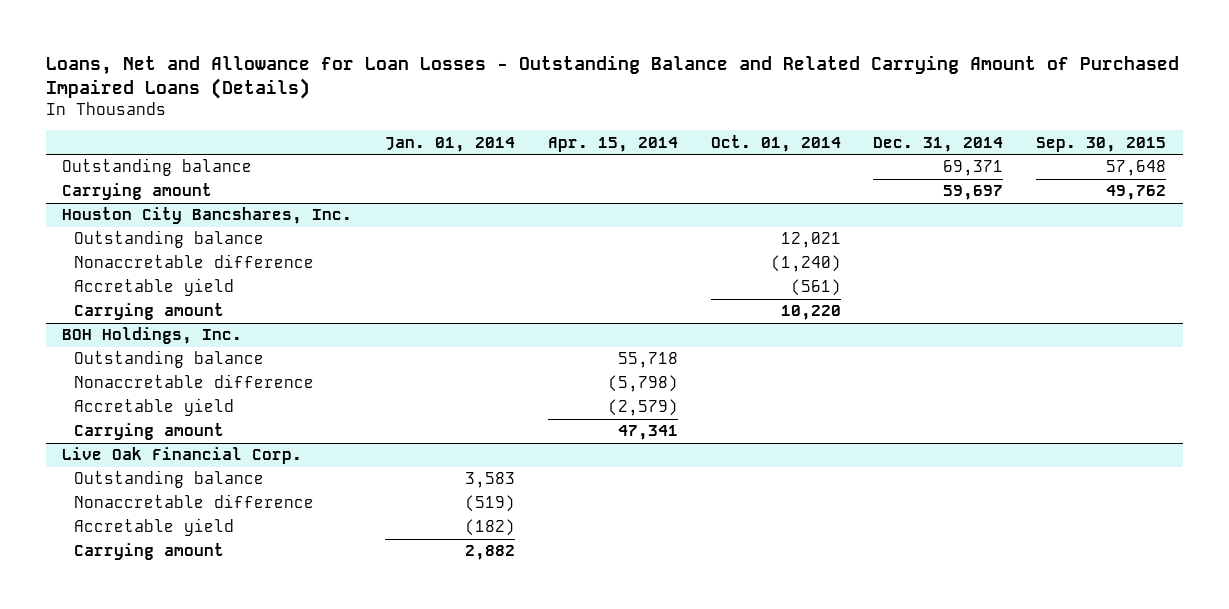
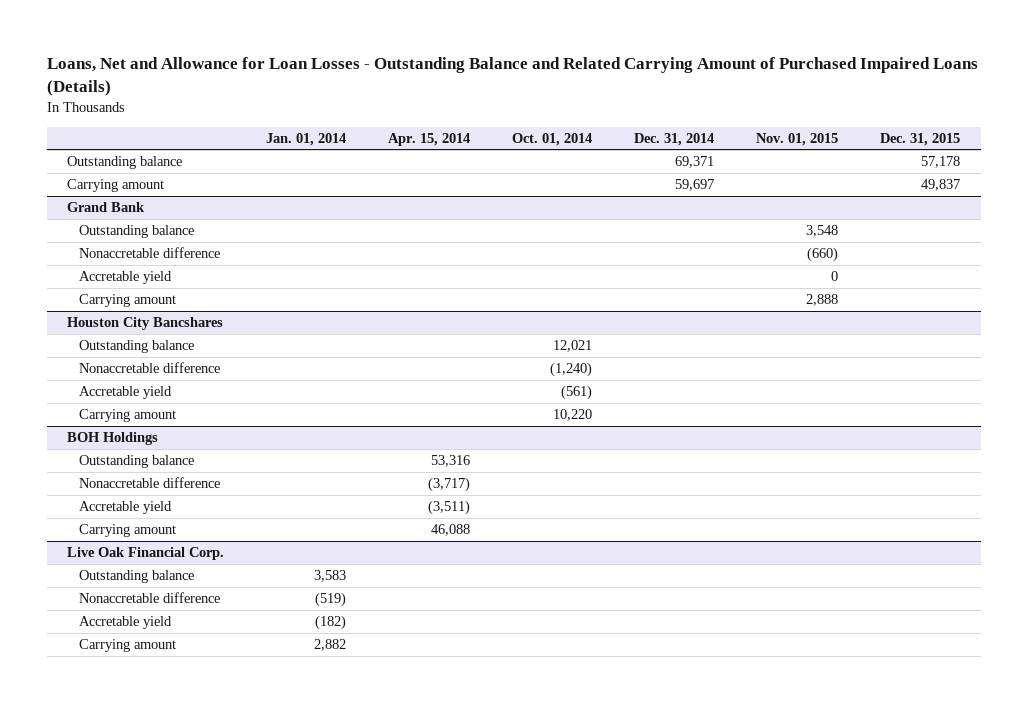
[1036,136,1167,152] Sep. 30, 2015 -> none
none -> [755,132,838,146] Nov. 01, 2015
none -> [879,132,960,146] Dec. 31, 2015
none -> [67,202,146,213] Grand Bank
none -> [79,225,195,239] Outstanding balance
none -> [79,247,221,259] Nonaccretable difference
none -> [79,271,173,285] Accretable yield
none -> [79,294,177,308] Carrying amount
[62,207,353,225] Houston City Bancshares, Inc. -> [67,317,224,331] Houston City Bancshares
[62,327,243,345] BOH Holdings, Inc. -> none
[74,350,265,369] Outstanding balance -> none
[74,374,315,389] Nonaccretable difference -> none
[74,398,235,417] Accretable yield -> none
[74,423,225,441] Carrying amount -> none
none -> [67,432,159,446] BOH Holdings
none -> [79,455,195,469] Outstanding balance
none -> [79,477,221,489] Nonaccretable difference
none -> [79,501,173,515] Accretable yield
none -> [79,524,177,538] Carrying amount

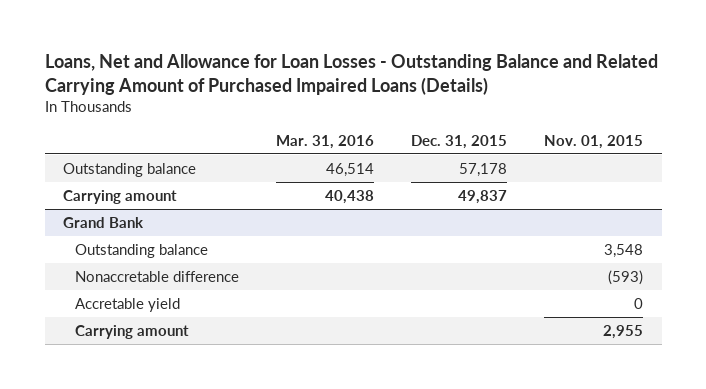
[266,132,347,146] Jan. 01, 2014 -> none
[388,132,471,146] Apr. 15, 2014 -> none
[512,132,593,146] Oct. 01, 2014 -> none
[634,132,715,146] Dec. 31, 2014 -> none
none -> [275,134,374,149] Mar. 31, 2016
[806,247,838,263] (660) -> [607,269,643,285] (593)
[67,317,224,331] Houston City Bancshares -> none
[79,340,195,354] Outstanding balance -> none
[79,362,221,374] Nonaccretable difference -> none
[79,386,173,400] Accretable yield -> none
[79,409,177,423] Carrying amount -> none
[67,432,159,446] BOH Holdings -> none
[79,455,195,469] Outstanding balance -> none
[79,477,221,489] Nonaccretable difference -> none
[79,501,173,515] Accretable yield -> none
[79,524,177,538] Carrying amount -> none
[67,547,225,561] Live Oak Financial Corp. -> none
[79,570,195,584] Outstanding balance -> none
[79,592,221,604] Nonaccretable difference -> none
[79,616,173,630] Accretable yield -> none
[79,639,177,653] Carrying amount -> none
[805,294,838,307] 2,888 -> [602,324,643,339] 2,955

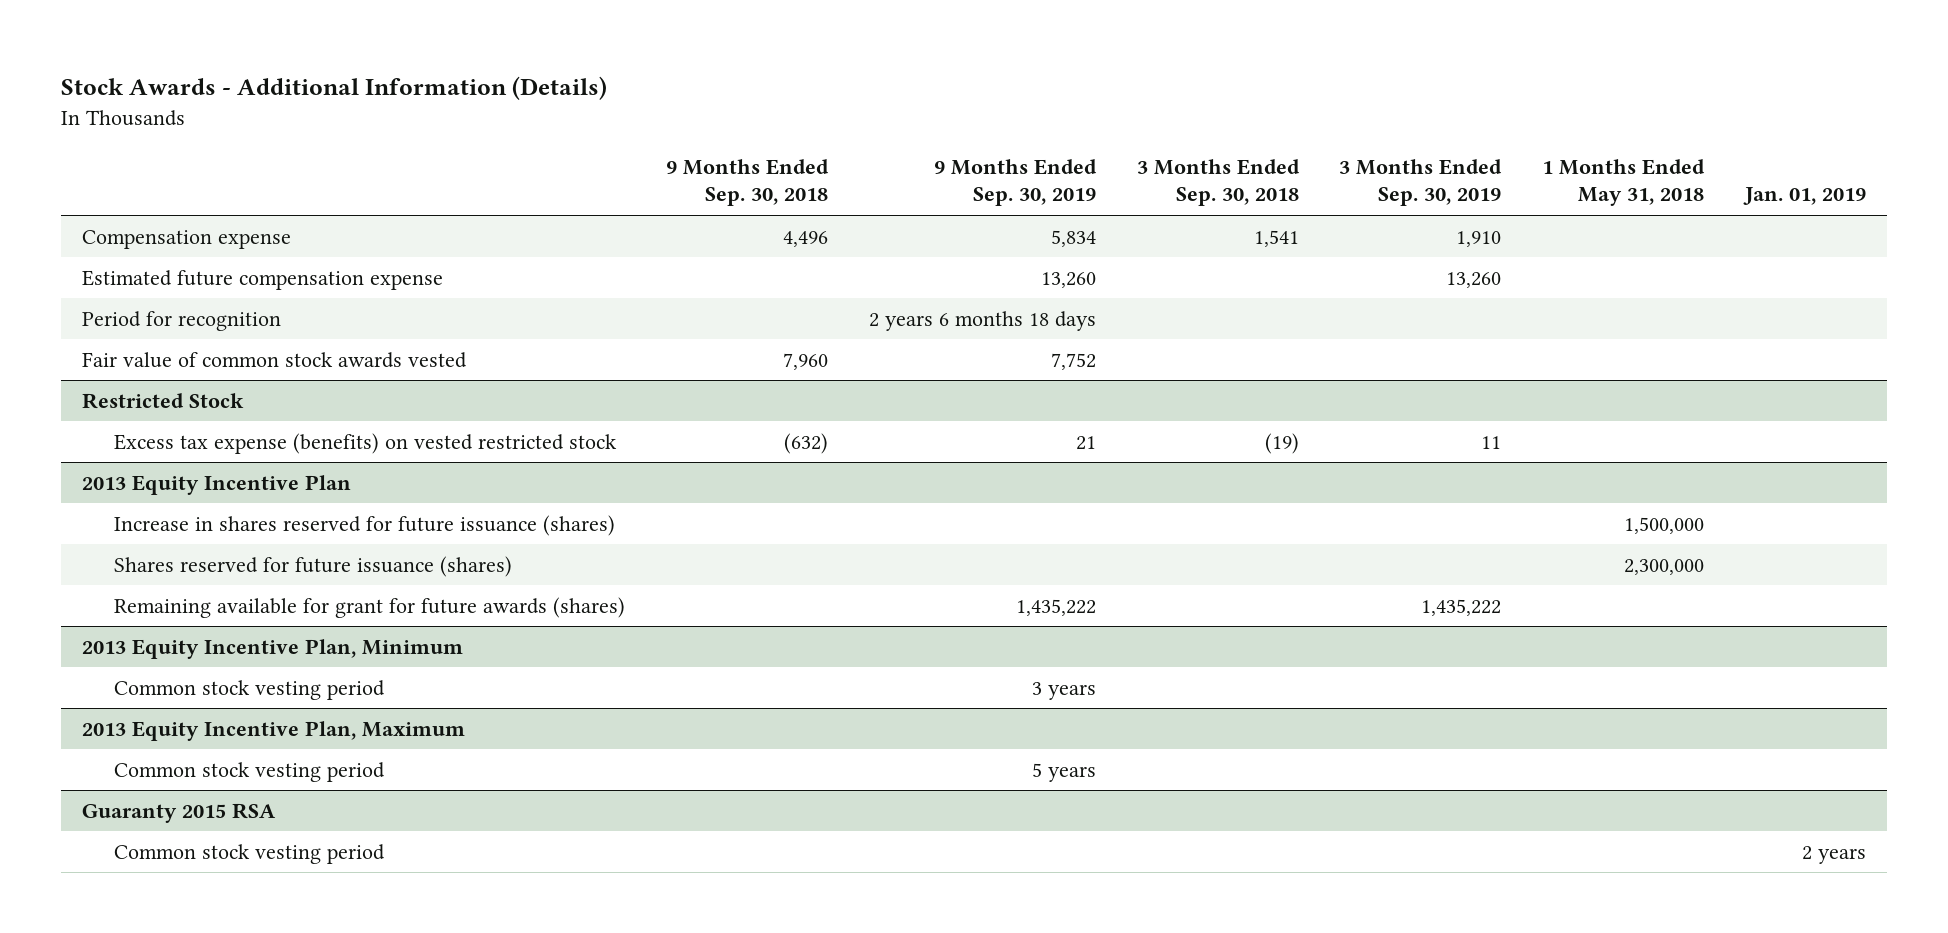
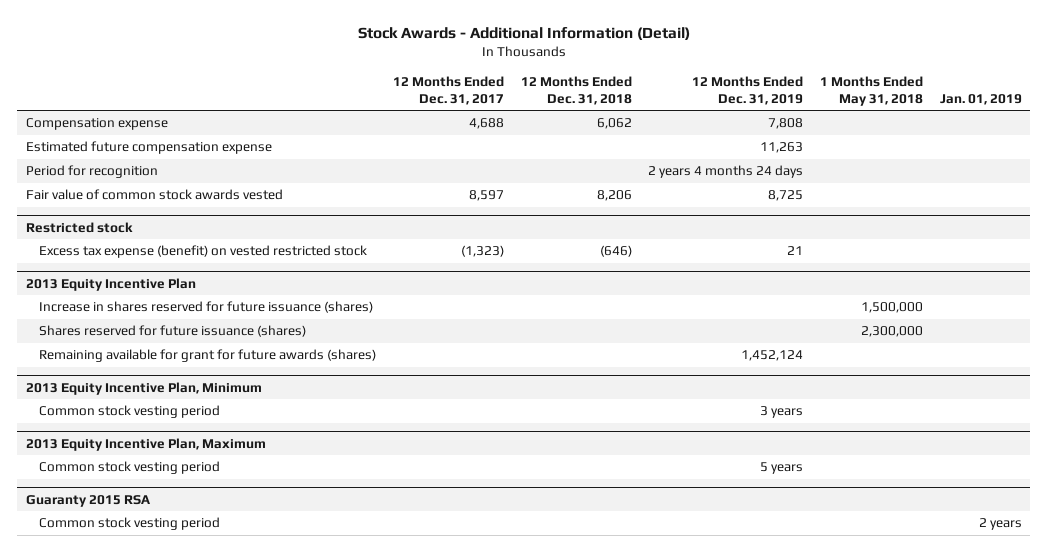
[61,76,608,101] Stock Awards - Additional Information (Details) -> [357,27,690,41] Stock Awards - Additional Information (Detail)
[665,159,829,207] 9 Months Ended Sep. 30, 2018 -> none
[933,159,1097,207] 9 Months Ended Sep. 30, 2019 -> none
[1136,159,1300,207] 3 Months Ended Sep. 30, 2018 -> none
[1339,159,1503,207] 3 Months Ended Sep. 30, 2019 -> none
none -> [392,76,504,105] 12 Months Ended Dec. 31, 2017
none -> [520,76,632,105] 12 Months Ended Dec. 31, 2018
none -> [692,76,804,105] 12 Months Ended Dec. 31, 2019
[81,392,244,409] Restricted Stock -> [25,221,133,233] Restricted stock
[114,432,618,454] Excess tax expense (benefits) on vested restricted stock -> [39,245,368,259] Excess tax expense (benefit) on vested restricted stock

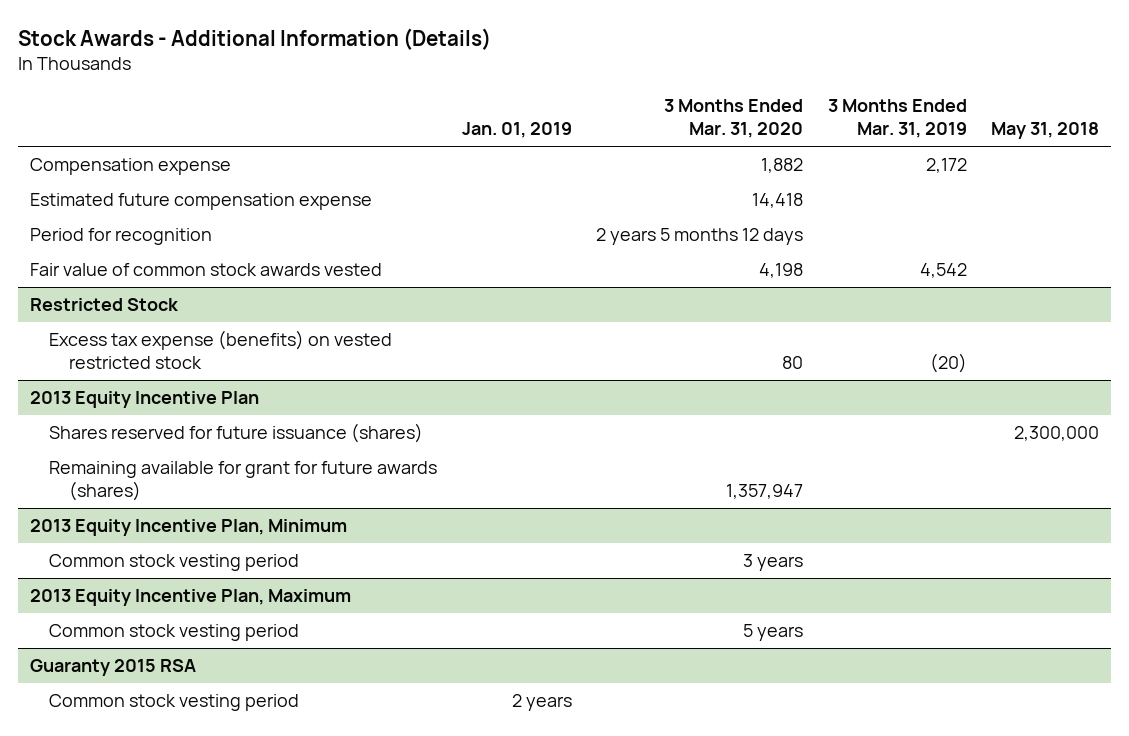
[357,27,690,41] Stock Awards - Additional Information (Detail) -> [17,27,491,50] Stock Awards - Additional Information (Details)
[392,76,504,105] 12 Months Ended Dec. 31, 2017 -> none
[520,76,632,105] 12 Months Ended Dec. 31, 2018 -> none
[692,76,804,105] 12 Months Ended Dec. 31, 2019 -> none
[820,76,924,106] 1 Months Ended May 31, 2018 -> none
none -> [664,98,804,139] 3 Months Ended Mar. 31, 2020
none -> [827,98,967,139] 3 Months Ended Mar. 31, 2019
none -> [991,122,1100,140] May 31, 2018
[25,221,133,233] Restricted stock -> [29,297,179,311] Restricted Stock
[39,245,368,259] Excess tax expense (benefit) on vested restricted stock -> [49,329,393,370] Excess tax expense (benefits) on vested restricted stock
[39,301,374,314] Increase in shares reserved for future issuance (shares) -> none

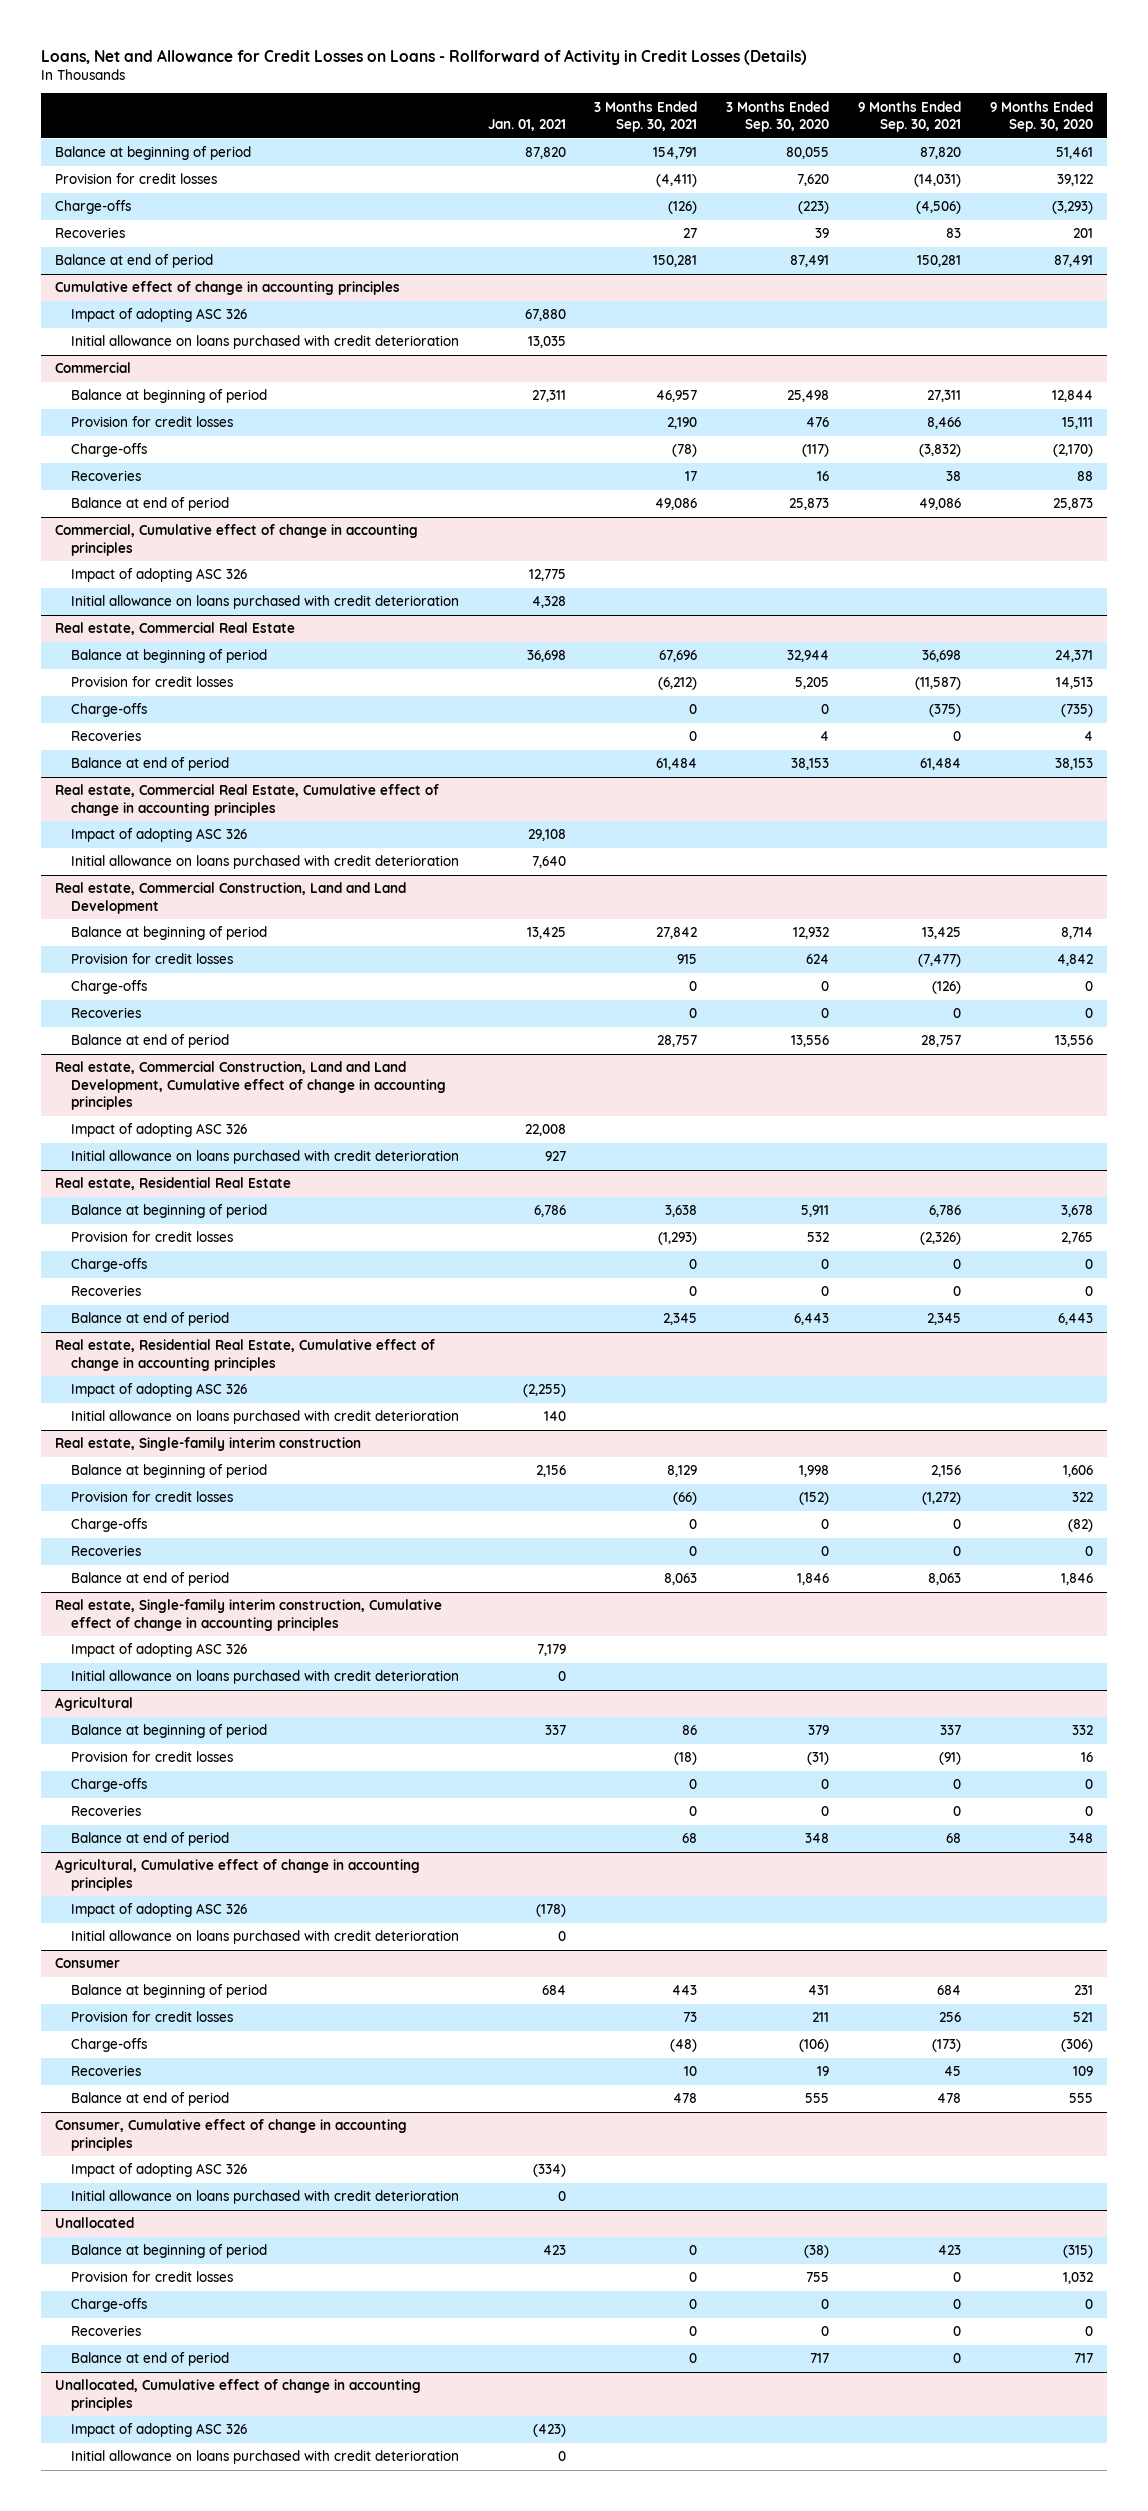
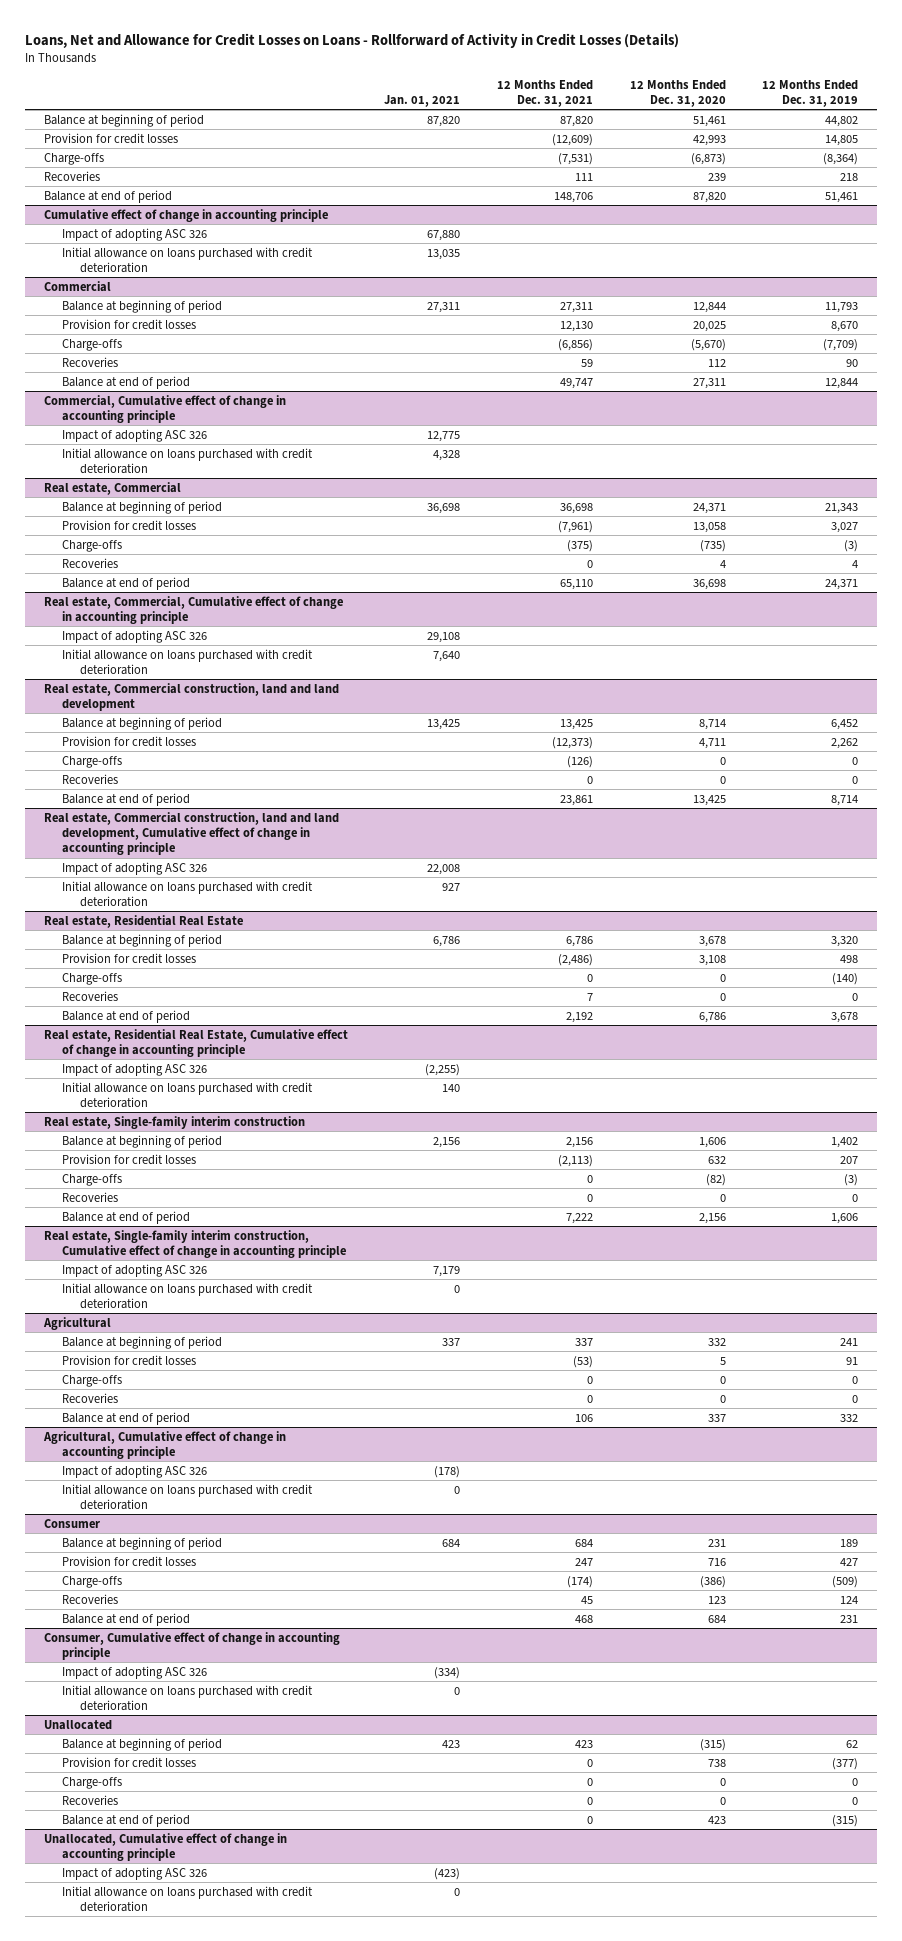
[594,100,698,132] 3 Months Ended Sep. 30, 2021 -> none
[726,100,830,132] 3 Months Ended Sep. 30, 2020 -> none
[858,100,962,132] 9 Months Ended Sep. 30, 2021 -> none
[989,100,1093,132] 9 Months Ended Sep. 30, 2020 -> none
none -> [497,79,594,108] 12 Months Ended Dec. 31, 2021
none -> [629,79,726,108] 12 Months Ended Dec. 31, 2020
none -> [762,79,859,108] 12 Months Ended Dec. 31, 2019
[55,281,401,296] Cumulative effect of change in accounting principles -> [43,208,328,222] Cumulative effect of change in accounting principle
[55,524,419,556] Commercial, Cumulative effect of change in accounting principles -> [43,394,286,424] Commercial, Cumulative effect of change in accounting principle
[55,622,296,636] Real estate, Commercial Real Estate -> [43,481,181,495] Real estate, Commercial
[55,784,440,816] Real estate, Commercial Real Estate, Cumulative effect of change in accounting principles -> [43,595,343,625] Real estate, Commercial, Cumulative effect of change in accounting principle
[55,882,407,914] Real estate, Commercial Construction, Land and Land Development -> [43,682,339,712] Real estate, Commercial construction, land and land development
[55,1061,446,1110] Real estate, Commercial Construction, Land and Land Development, Cumulative effect of change in accounting principles -> [43,811,339,856] Real estate, Commercial construction, land and land development, Cumulative effect of change in accounting principle
[55,1339,436,1371] Real estate, Residential Real Estate, Cumulative effect of change in accounting principles -> [43,1028,348,1058] Real estate, Residential Real Estate, Cumulative effect of change in accounting principle
[55,1599,443,1631] Real estate, Single-family interim construction, Cumulative effect of change in accounting principles -> [43,1229,346,1259] Real estate, Single-family interim construction, Cumulative effect of change in accounting principle
[55,1859,421,1891] Agricultural, Cumulative effect of change in accounting principles -> [42,1430,286,1460] Agricultural, Cumulative effect of change in accounting principle
[55,2119,408,2151] Consumer, Cumulative effect of change in accounting principles -> [43,1631,340,1661] Consumer, Cumulative effect of change in accounting principle
[55,2379,422,2411] Unallocated, Cumulative effect of change in accounting principles -> [43,1832,287,1862] Unallocated, Cumulative effect of change in accounting principle

